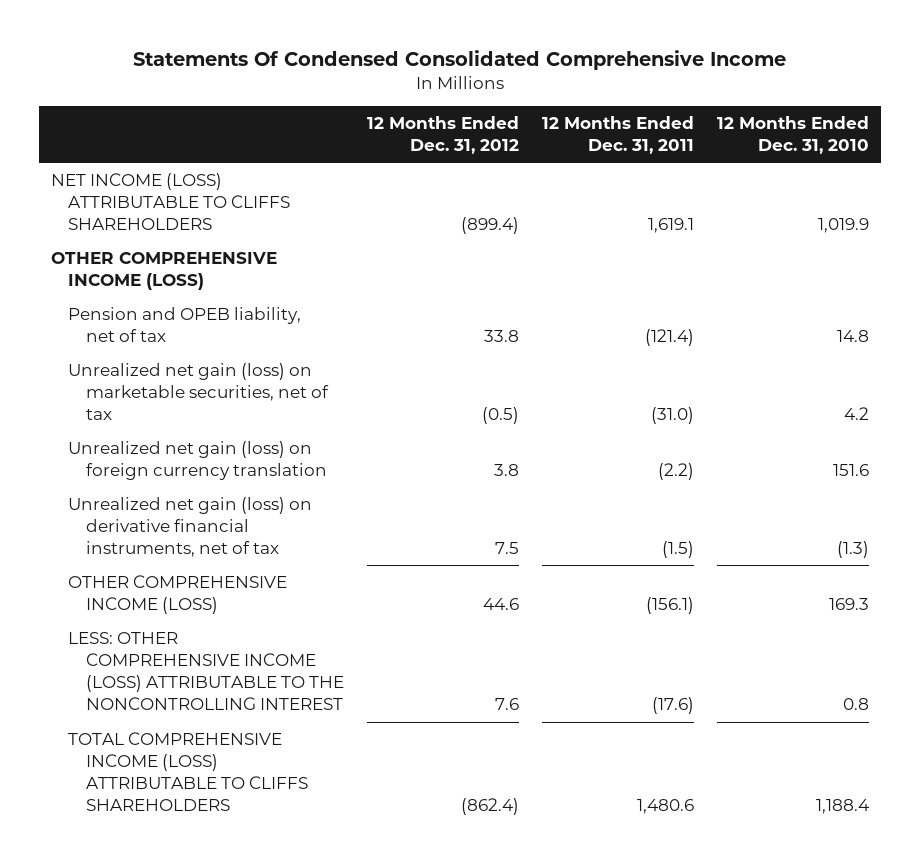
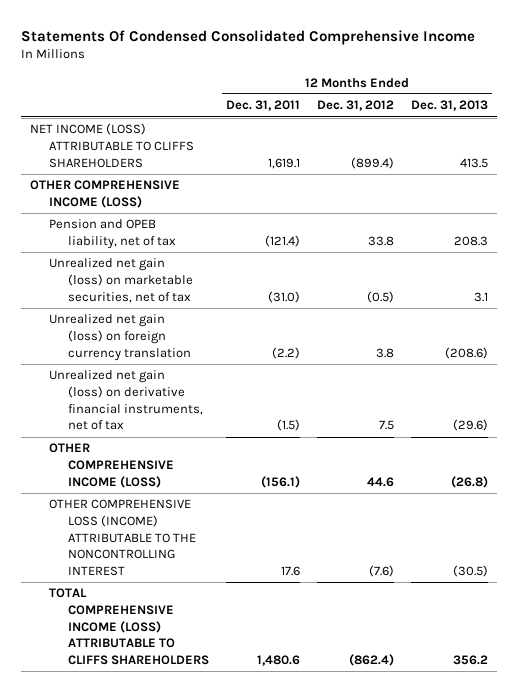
[717,115,870,154] 12 Months Ended Dec. 31, 2010 -> none
none -> [411,100,489,112] Dec. 31, 2013
[68,632,344,711] LESS: OTHER COMPREHENSIVE INCOME (LOSS) ATTRIBUTABLE TO THE NONCONTROLLING INTEREST -> [48,499,197,577] OTHER COMPREHENSIVE LOSS (INCOME) ATTRIBUTABLE TO THE NONCONTROLLING INTEREST
[495,698,520,711] 7.6 -> [369,565,395,578] (7.6)
[652,697,695,715] (17.6) -> [281,566,301,577] 17.6

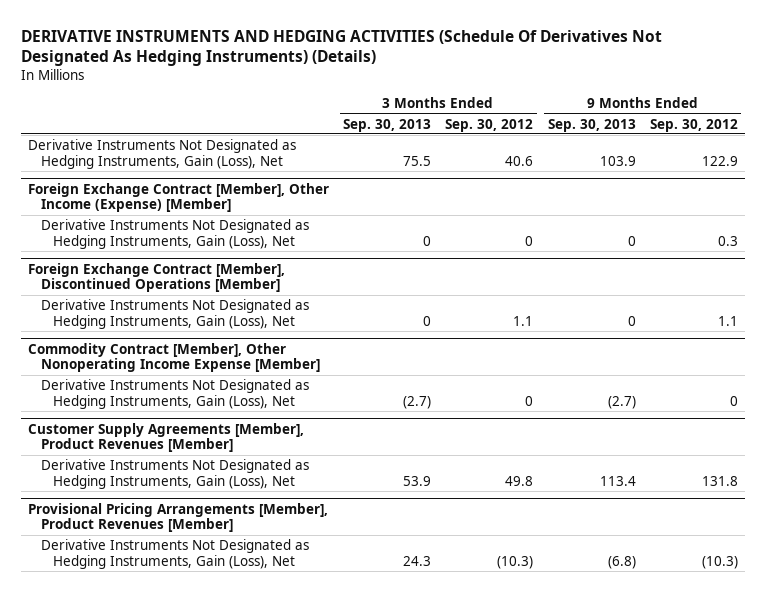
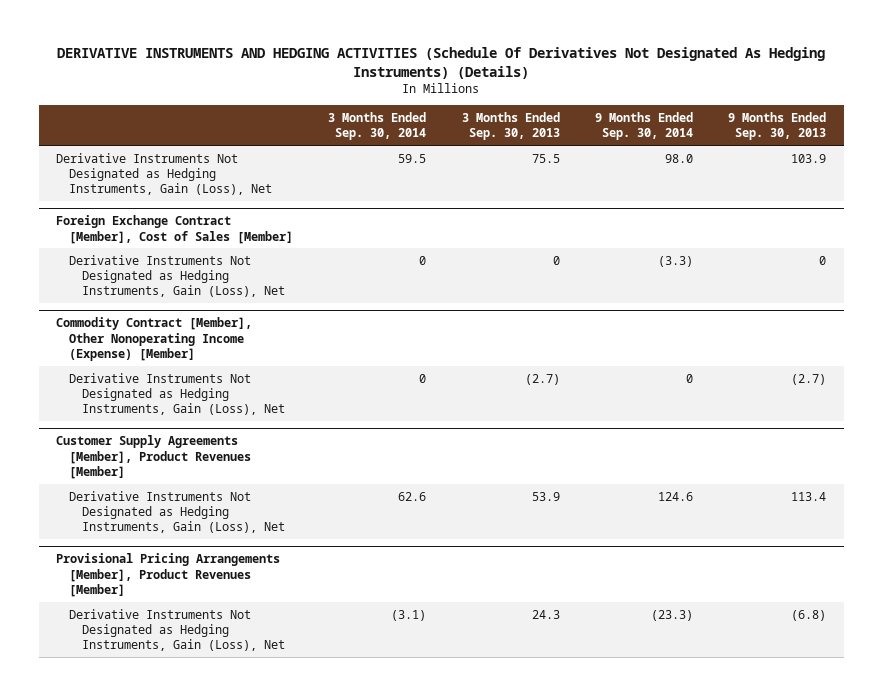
[445,118,534,132] Sep. 30, 2012 -> none
[649,118,738,132] Sep. 30, 2012 -> none
none -> [328,111,427,141] 3 Months Ended Sep. 30, 2014
none -> [595,111,694,141] 9 Months Ended Sep. 30, 2014
[28,182,330,213] Foreign Exchange Contract [Member], Other Income (Expense) [Member] -> none
[40,218,309,249] Derivative Instruments Not Designated as Hedging Instruments, Gain (Loss), Net -> none
[28,262,286,293] Foreign Exchange Contract [Member], Discontinued Operations [Member] -> none
none -> [56,215,294,244] Foreign Exchange Contract [Member], Cost of Sales [Member]
[28,342,320,373] Commodity Contract [Member], Other Nonoperating Income Expense [Member] -> [56,317,253,362] Commodity Contract [Member], Other Nonoperating Income (Expense) [Member]

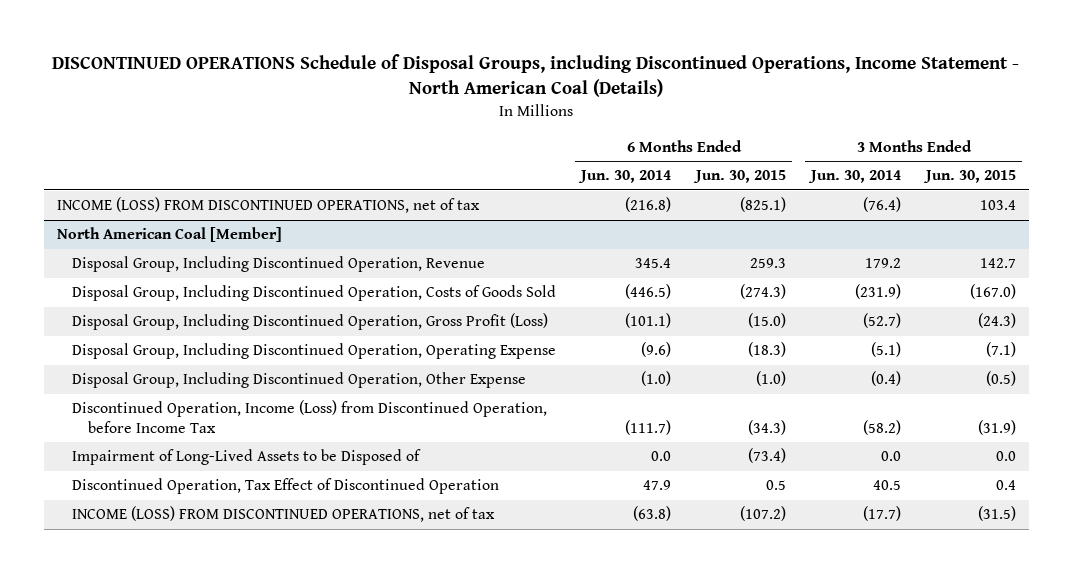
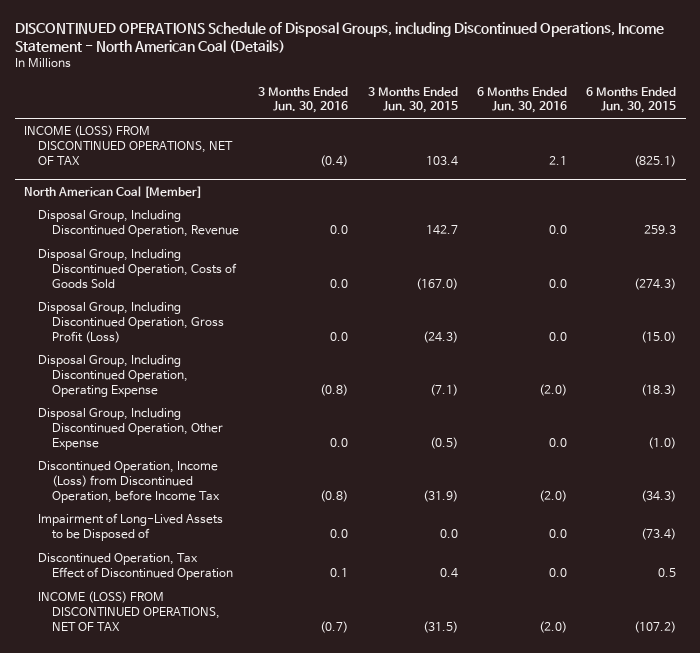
[578,170,672,184] Jun. 30, 2014 -> none
[808,170,902,184] Jun. 30, 2014 -> none
none -> [258,86,349,114] 3 Months Ended Jun. 30, 2016
none -> [476,86,567,114] 6 Months Ended Jun. 30, 2016
[56,197,480,214] INCOME (LOSS) FROM DISCONTINUED OPERATIONS, net of tax -> [24,125,234,165] INCOME (LOSS) FROM DISCONTINUED OPERATIONS, NET OF TAX
[72,506,496,523] INCOME (LOSS) FROM DISCONTINUED OPERATIONS, net of tax -> [38,591,221,631] INCOME (LOSS) FROM DISCONTINUED OPERATIONS, NET OF TAX

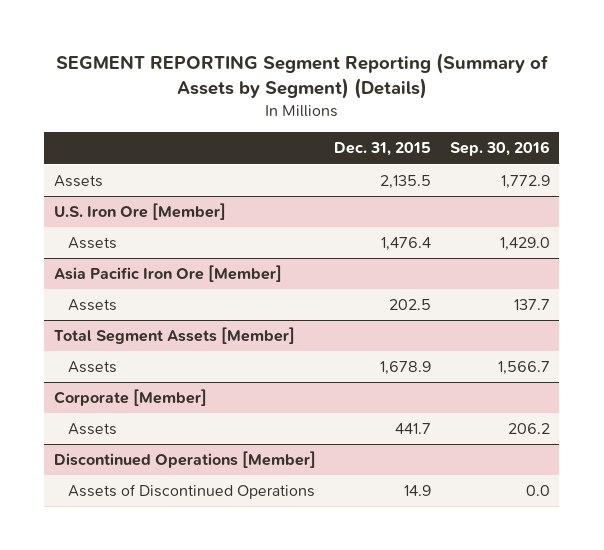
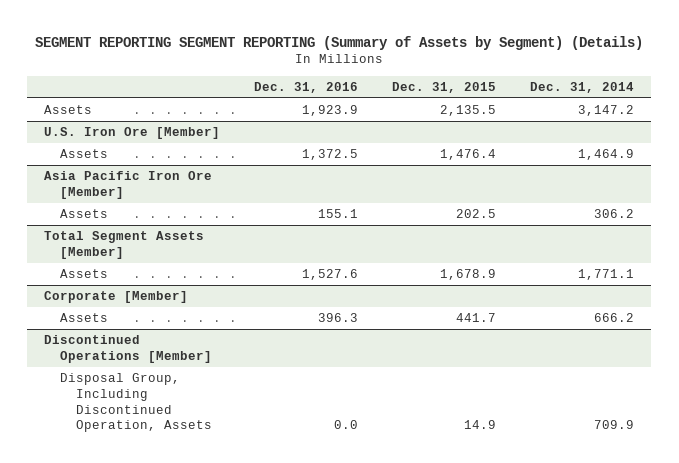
[55,53,549,100] SEGMENT REPORTING Segment Reporting (Summary of Assets by Segment) (Details) -> [35,35,644,50] SEGMENT REPORTING SEGMENT REPORTING (Summary of Assets by Segment) (Details)
[450,141,551,157] Sep. 30, 2016 -> none
none -> [254,81,359,93] Dec. 31, 2016
none -> [530,81,635,93] Dec. 31, 2014
[67,484,315,500] Assets of Discontinued Operations -> [60,373,212,433] Disposal Group, Including Discontinued Operation, Assets

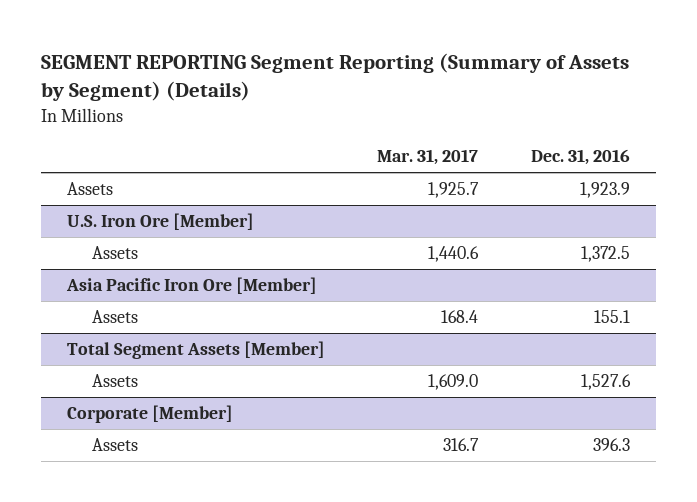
[35,35,644,50] SEGMENT REPORTING SEGMENT REPORTING (Summary of Assets by Segment) (Details) -> [40,53,629,102] SEGMENT REPORTING Segment Reporting (Summary of Assets by Segment) (Details)
[392,81,497,93] Dec. 31, 2015 -> none
[530,81,635,93] Dec. 31, 2014 -> none
none -> [377,149,479,166] Mar. 31, 2017
[44,335,213,363] Discontinued Operations [Member] -> none
[60,373,212,433] Disposal Group, Including Discontinued Operation, Assets -> none

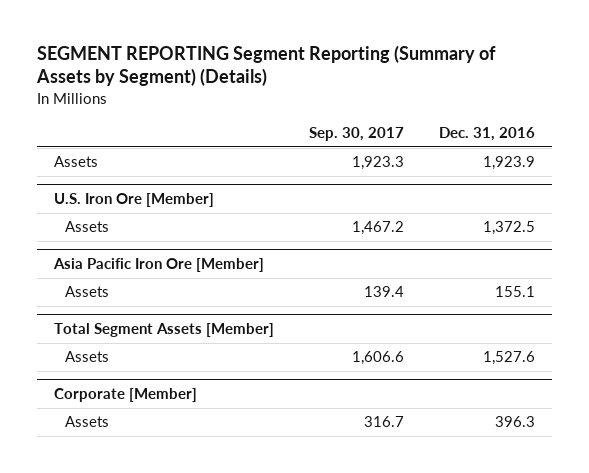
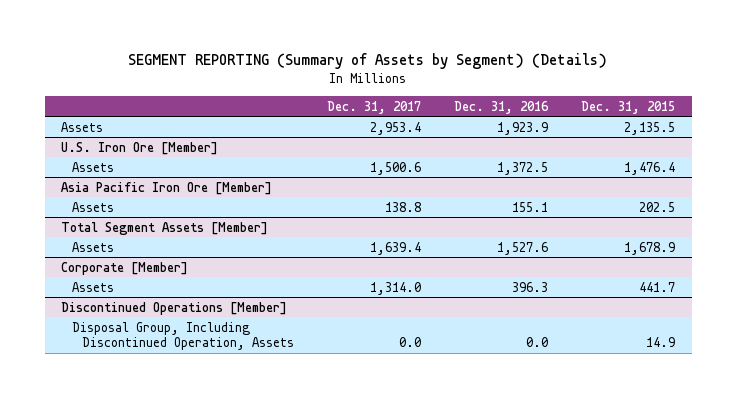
[35,44,496,87] SEGMENT REPORTING Segment Reporting (Summary of Assets by Segment) (Details) -> [128,53,608,70] SEGMENT REPORTING (Summary of Assets by Segment) (Details)
[308,127,404,142] Sep. 30, 2017 -> none
none -> [327,100,422,114] Dec. 31, 2017
none -> [581,100,676,114] Dec. 31, 2015
none -> [61,301,288,315] Discontinued Operations [Member]
none -> [71,321,295,351] Disposal Group, Including Discontinued Operation, Assets

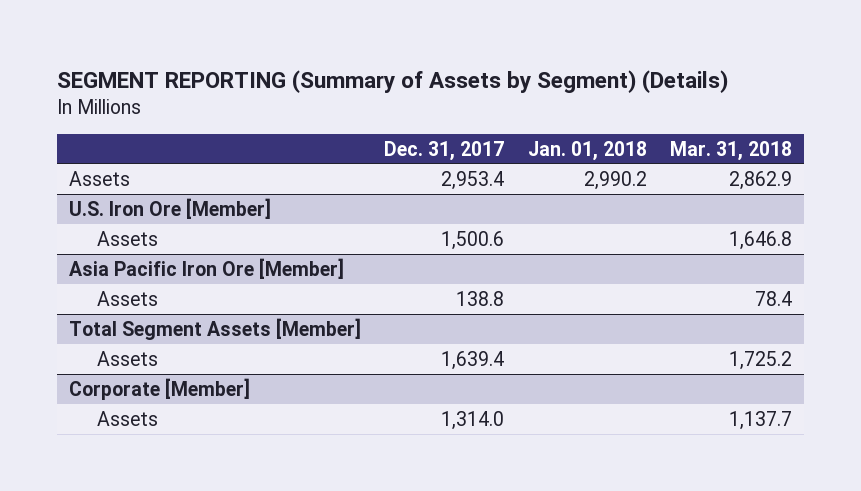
[454,100,550,114] Dec. 31, 2016 -> none
[581,100,676,114] Dec. 31, 2015 -> none
none -> [527,140,647,161] Jan. 01, 2018
none -> [670,140,793,161] Mar. 31, 2018
[61,301,288,315] Discontinued Operations [Member] -> none
[71,321,295,351] Disposal Group, Including Discontinued Operation, Assets -> none

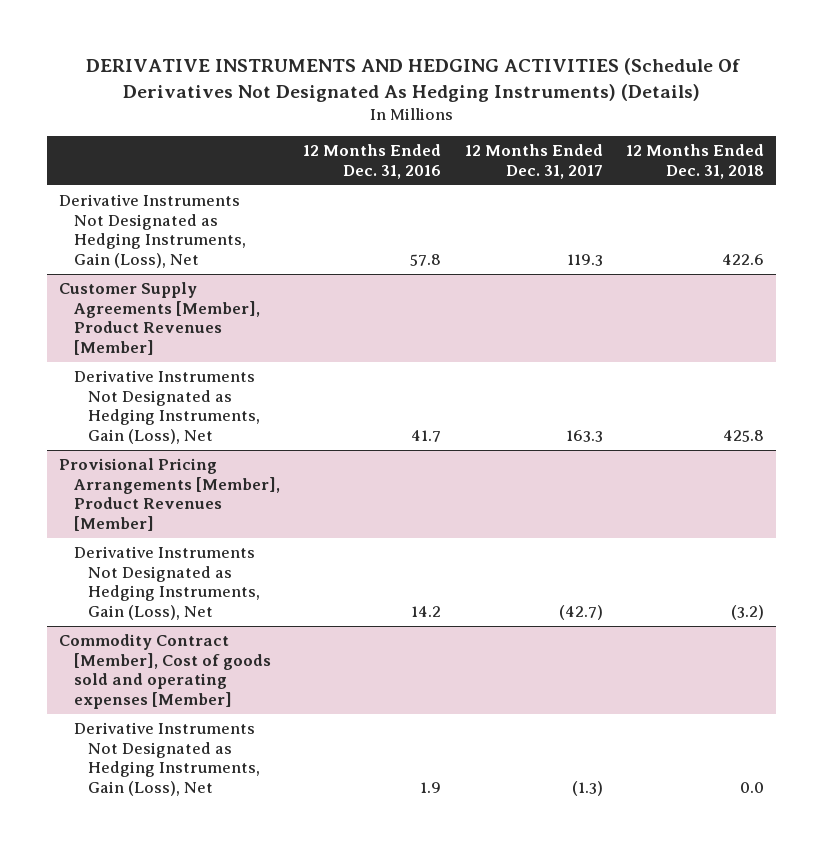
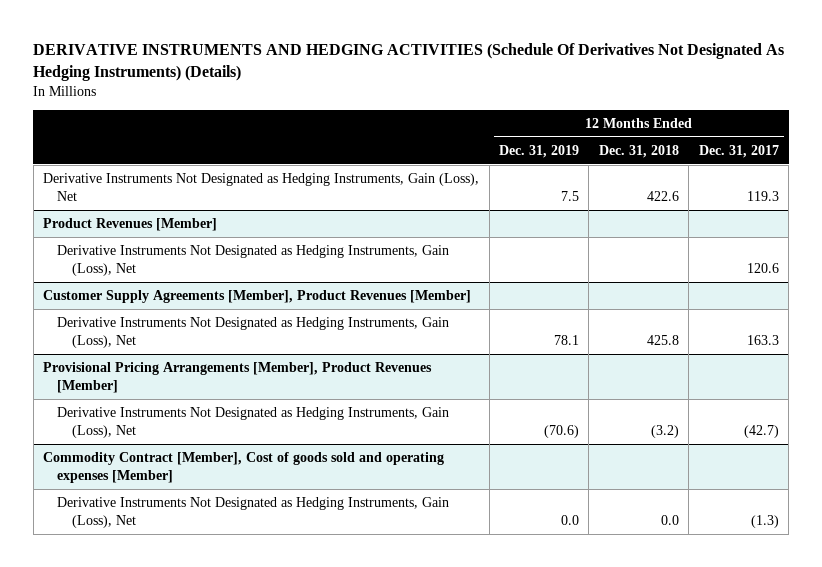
[303,144,442,179] 12 Months Ended Dec. 31, 2016 -> none
none -> [499,145,580,159] Dec. 31, 2019
none -> [43,218,218,232] Product Revenues [Member]
none -> [57,245,450,276] Derivative Instruments Not Designated as Hedging Instruments, Gain (Loss), Net

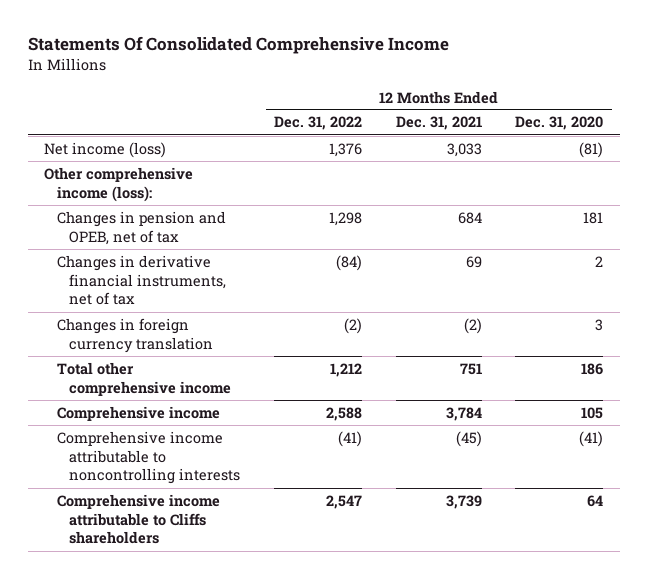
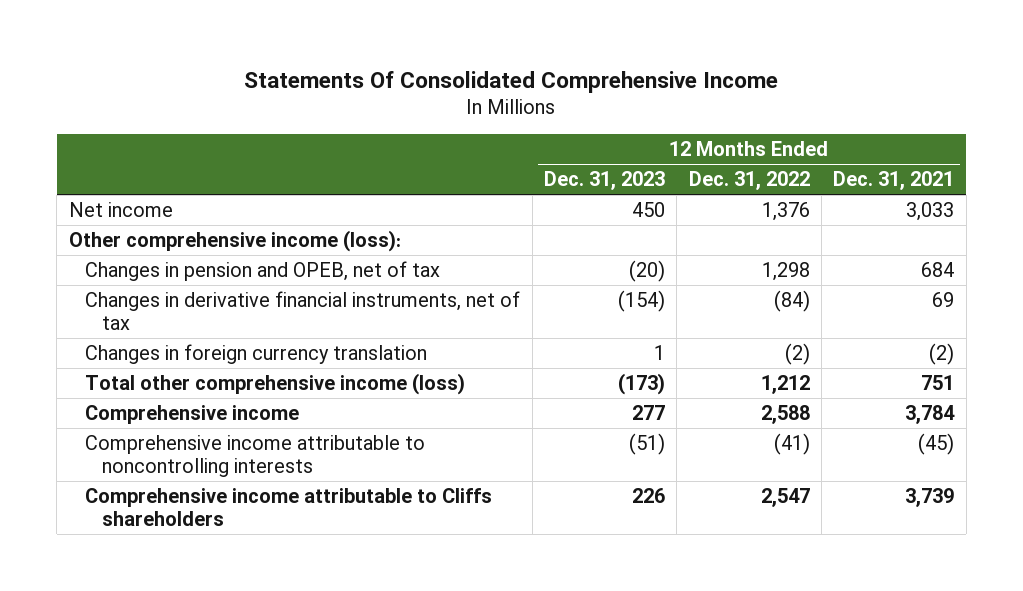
[515,116,604,131] Dec. 31, 2020 -> none
none -> [544,171,666,191] Dec. 31, 2023
[44,141,167,158] Net income (loss) -> [68,202,173,218] Net income
[56,361,232,396] Total other comprehensive income -> [85,373,466,396] Total other comprehensive income (loss)

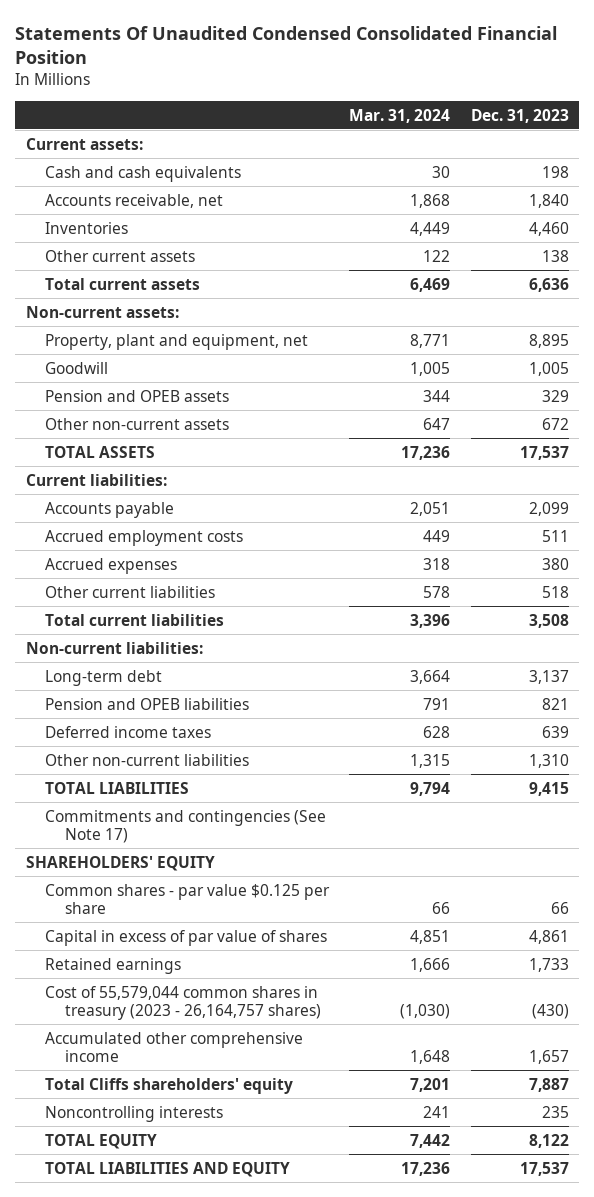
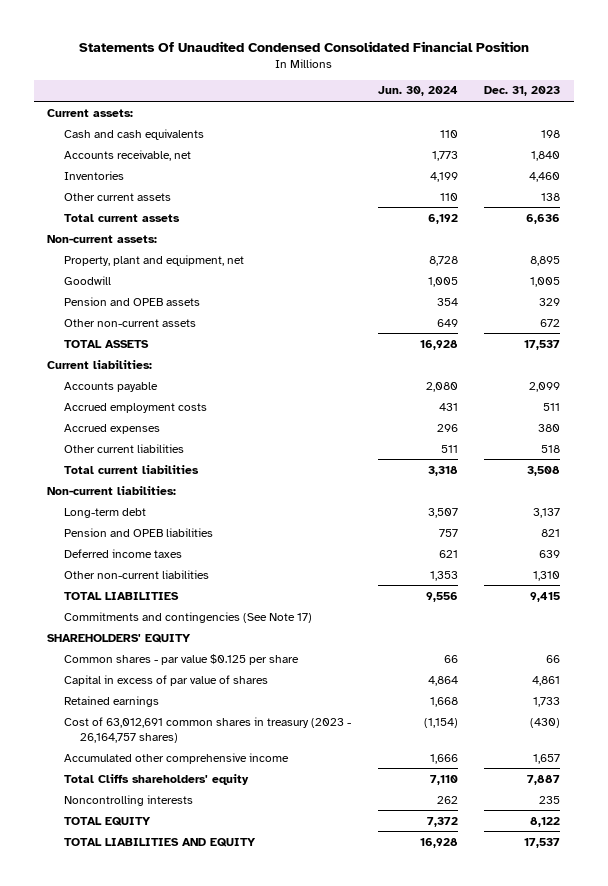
[349,108,451,123] Mar. 31, 2024 -> none
none -> [377,86,458,97] Jun. 30, 2024
[45,985,322,1021] Cost of 55,579,044 common shares in treasury (2023 - 26,164,757 shares) -> [63,716,351,743] Cost of 63,012,691 common shares in treasury (2023 - 26,164,757 shares)

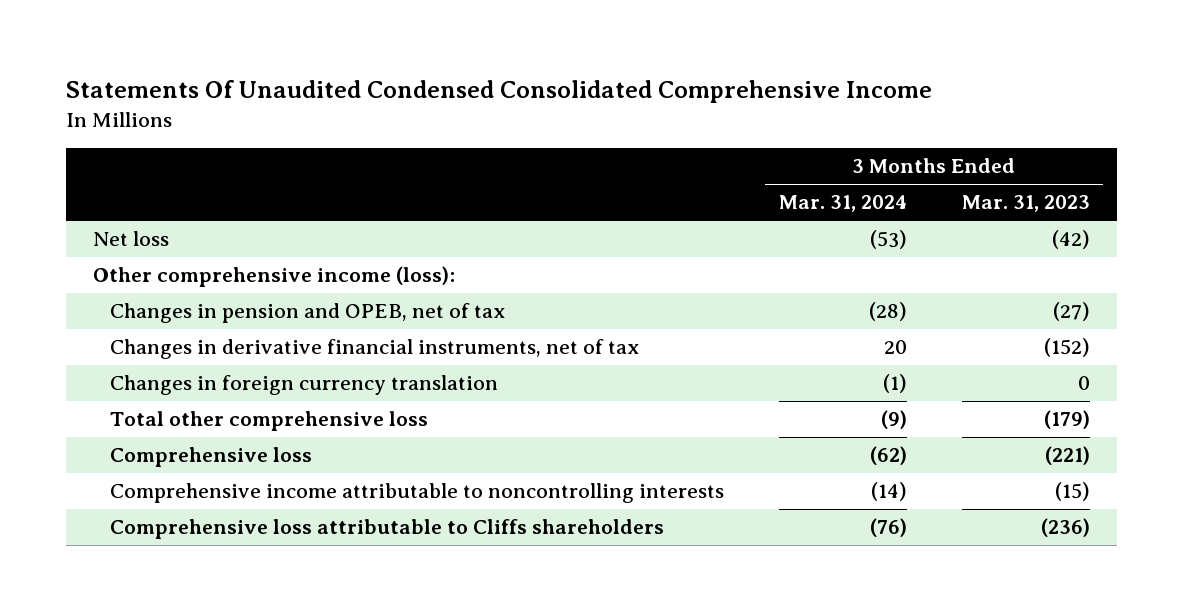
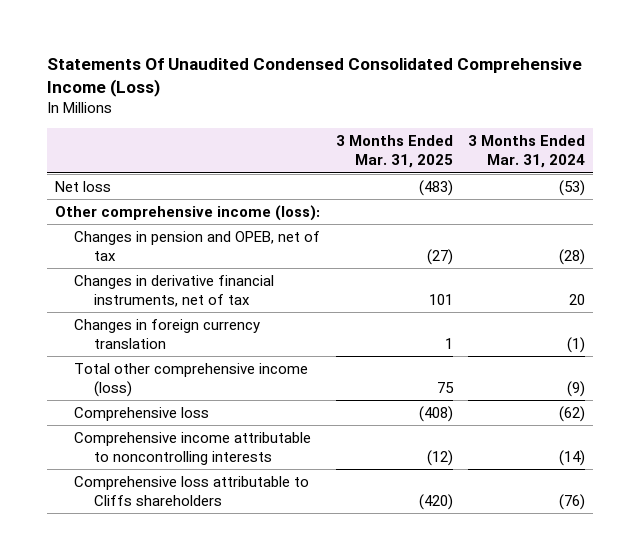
[65,80,932,104] Statements Of Unaudited Condensed Consolidated Comprehensive Income -> [47,58,583,98] Statements Of Unaudited Condensed Consolidated Comprehensive Income (Loss)
[961,195,1090,213] Mar. 31, 2023 -> none
none -> [335,134,453,169] 3 Months Ended Mar. 31, 2025
[110,411,429,432] Total other comprehensive loss -> [74,362,309,398] Total other comprehensive income (loss)

